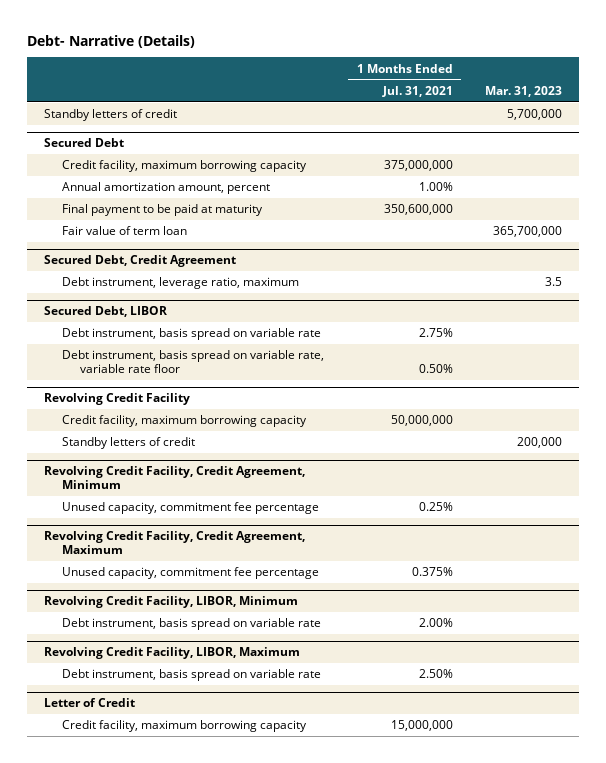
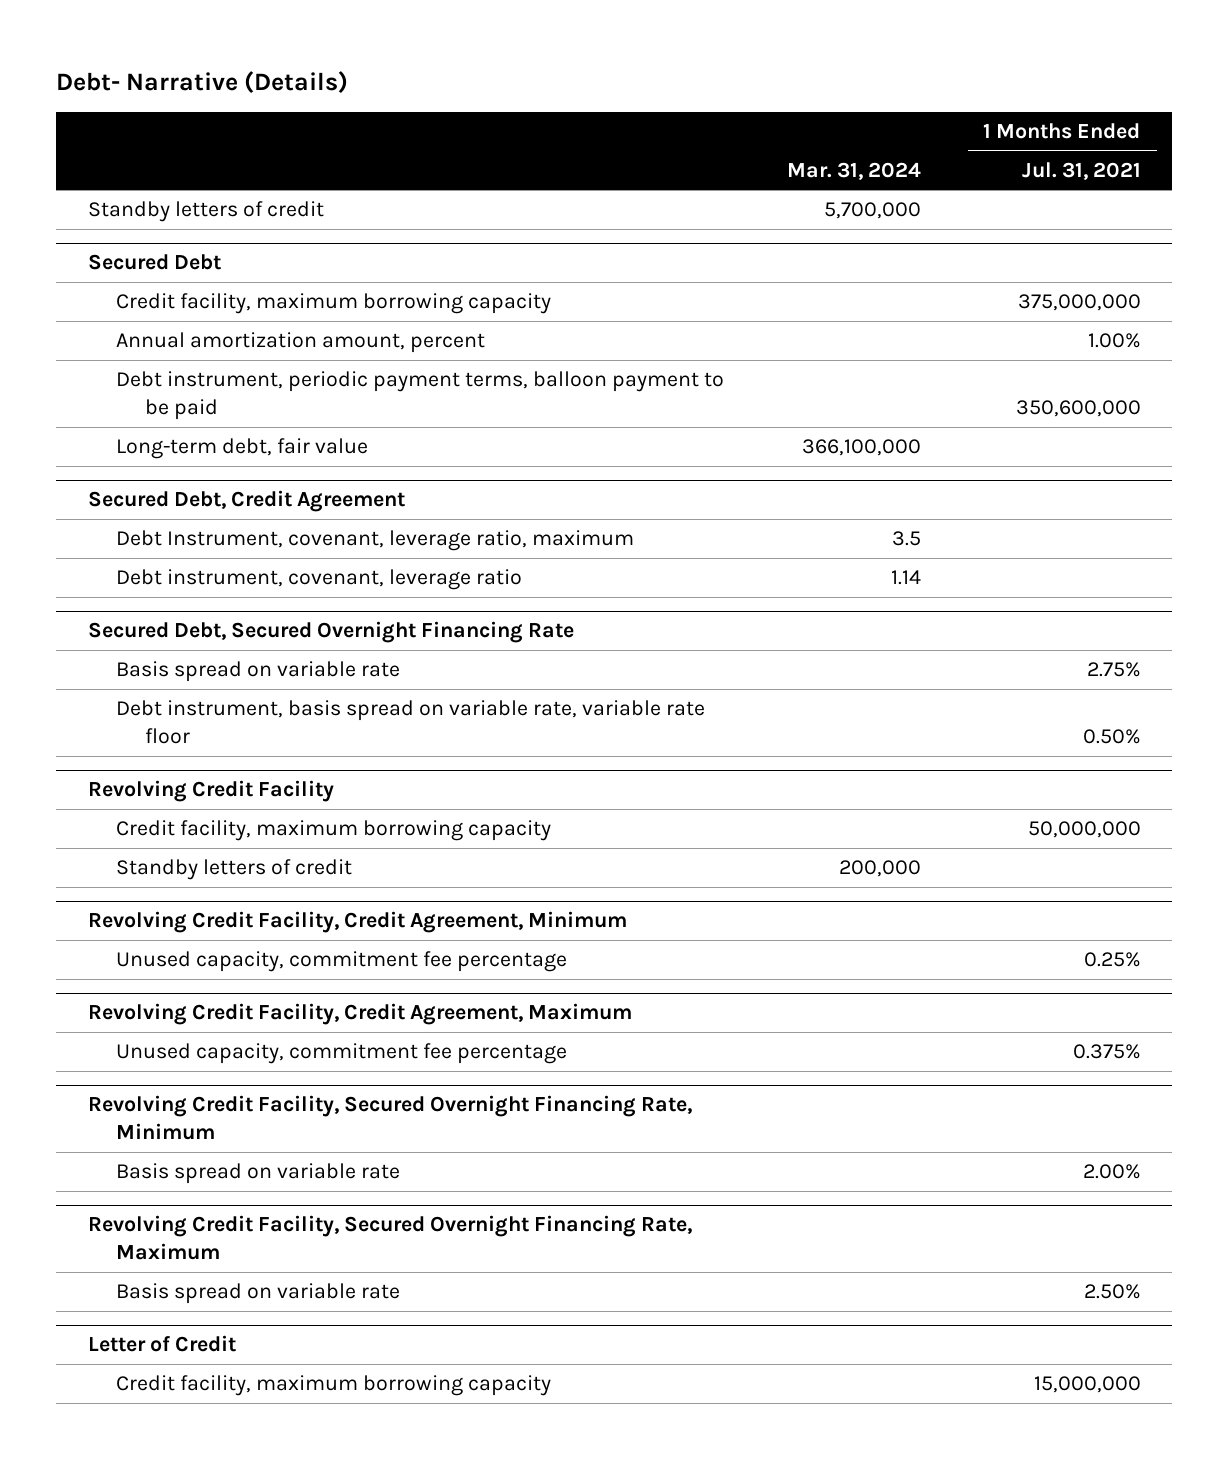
[485,85,563,97] Mar. 31, 2023 -> none
none -> [787,161,922,180] Mar. 31, 2024
[61,204,263,217] Final payment to be paid at maturity -> [116,371,725,421] Debt instrument, periodic payment terms, balloon payment to be paid
[61,226,187,236] Fair value of term loan -> [116,438,369,460] Long-term debt, fair value
[43,306,167,318] Secured Debt, LIBOR -> none
[61,277,299,290] Debt instrument, leverage ratio, maximum -> [116,530,635,552] Debt Instrument, covenant, leverage ratio, maximum
none -> [116,569,523,591] Debt instrument, covenant, leverage ratio
none -> [87,621,574,644] Secured Debt, Secured Overnight Financing Rate
[61,328,321,341] Debt instrument, basis spread on variable rate -> [116,661,401,683] Basis spread on variable rate
[43,596,298,609] Revolving Credit Facility, LIBOR, Minimum -> none
[43,647,300,660] Revolving Credit Facility, LIBOR, Maximum -> none
none -> [87,1095,692,1141] Revolving Credit Facility, Secured Overnight Financing Rate, Minimum
[61,618,321,631] Debt instrument, basis spread on variable rate -> [116,1163,401,1185] Basis spread on variable rate
none -> [87,1215,692,1261] Revolving Credit Facility, Secured Overnight Financing Rate, Maximum
[61,669,321,682] Debt instrument, basis spread on variable rate -> [116,1283,401,1305] Basis spread on variable rate

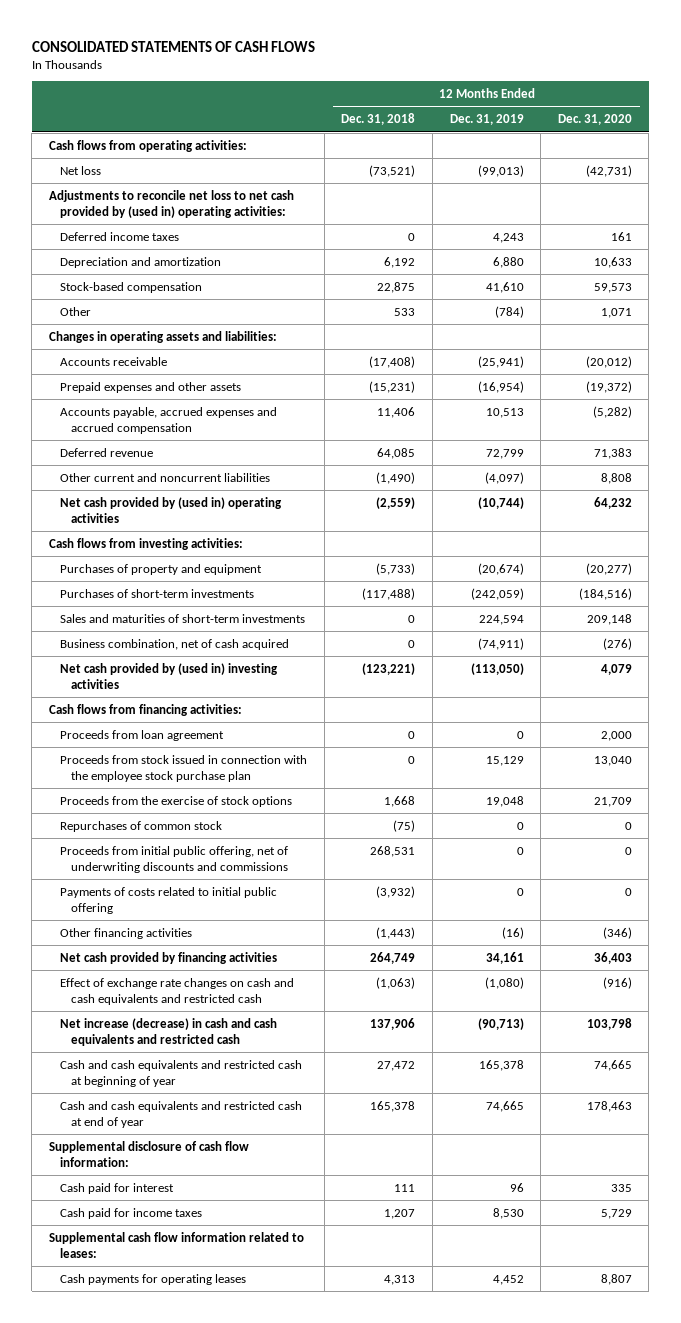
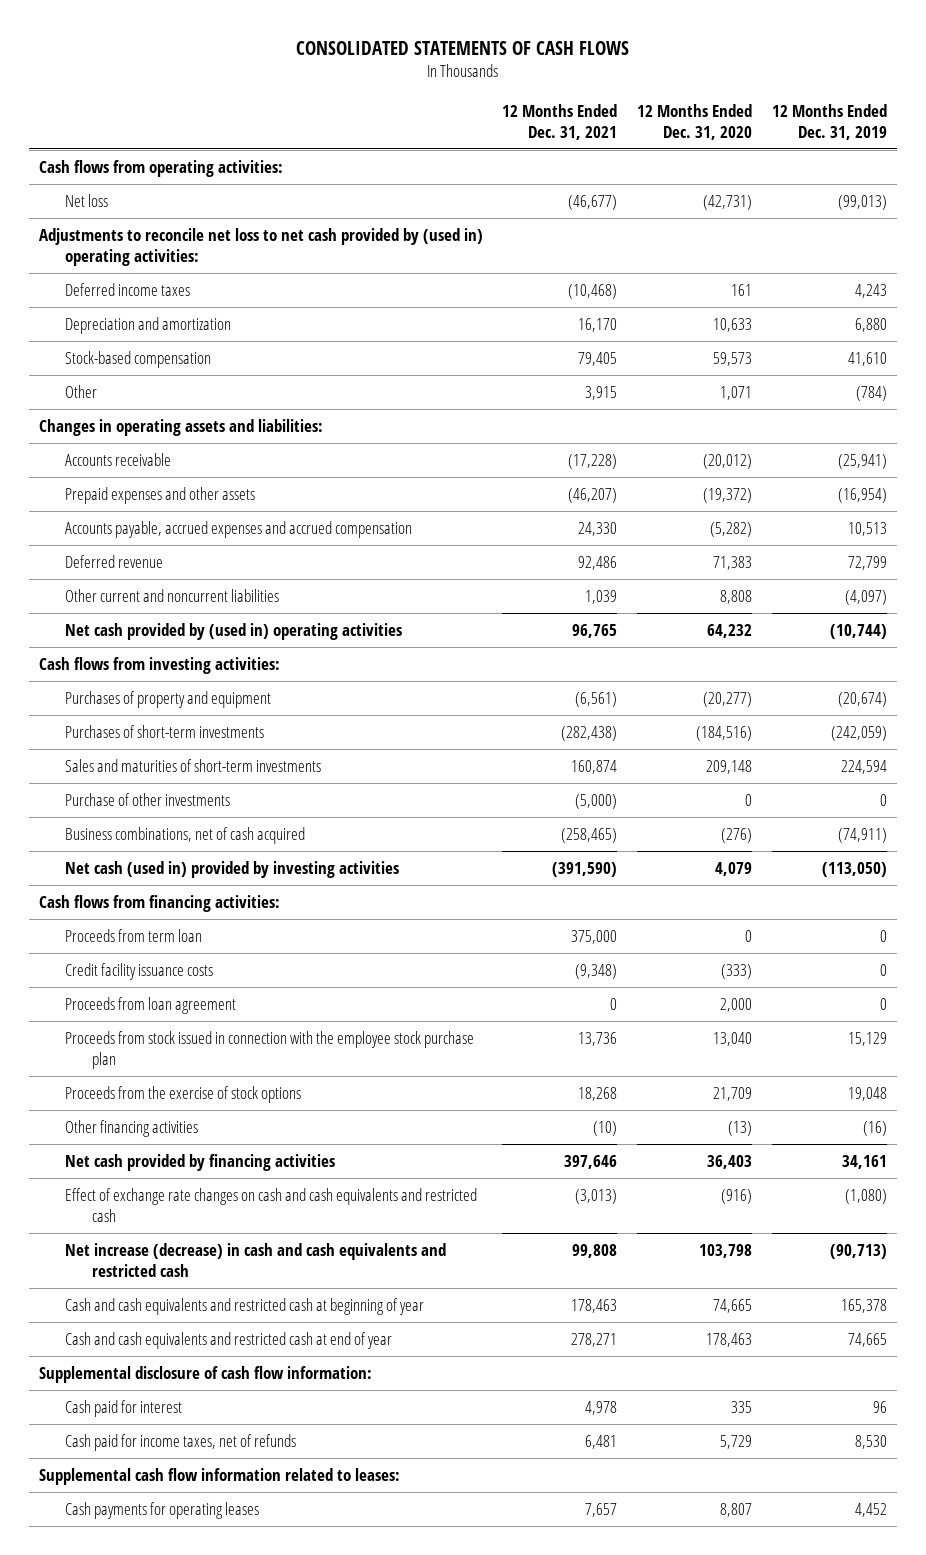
[341,113,416,126] Dec. 31, 2018 -> none
none -> [502,103,618,140] 12 Months Ended Dec. 31, 2021
none -> [65,792,231,806] Purchase of other investments
[60,638,290,650] Business combination, net of cash acquired -> [65,826,306,844] Business combinations, net of cash acquired
[60,662,279,689] Net cash provided by (used in) investing activities -> [65,860,400,878] Net cash (used in) provided by investing activities
none -> [65,928,203,942] Proceeds from term loan
none -> [65,962,214,980] Credit facility issuance costs
[60,820,223,832] Repurchases of common stock -> none
[60,845,289,873] Proceeds from initial public offering, net of underwriting discounts and commissions -> none
[60,886,278,914] Payments of costs related to initial public offering -> none
[602,926,632,939] (346) -> [728,1120,753,1136] (13)
[60,1207,203,1219] Cash paid for income taxes -> [65,1433,297,1451] Cash paid for income taxes, net of refunds

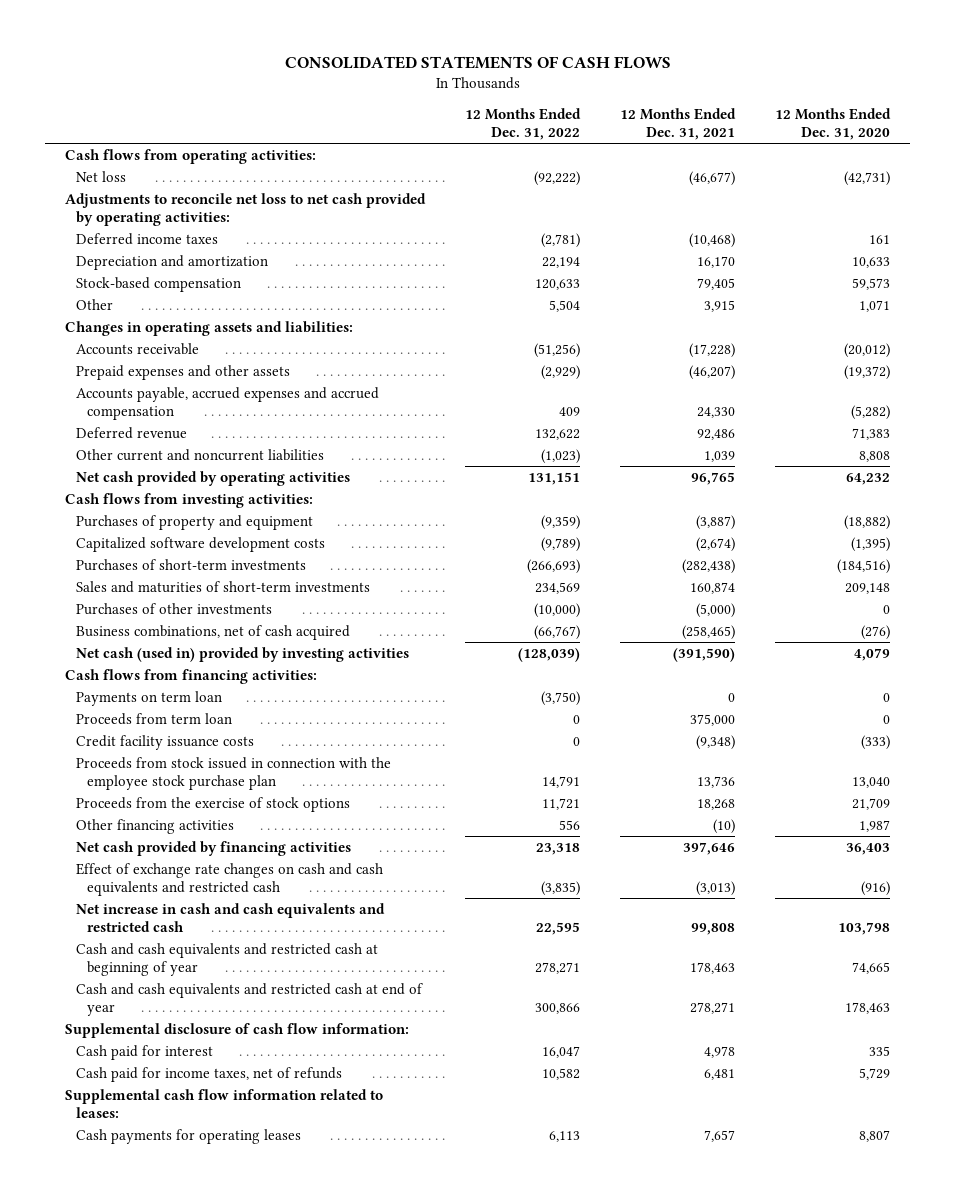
[772,103,888,140] 12 Months Ended Dec. 31, 2019 -> none
none -> [465,108,582,141] 12 Months Ended Dec. 31, 2022
[38,227,483,267] Adjustments to reconcile net loss to net cash provided by (used in) operating activities: -> [65,192,427,226] Adjustments to reconcile net loss to net cash provided by operating activities:
[65,622,403,640] Net cash provided by (used in) operating activities -> [76,470,351,486] Net cash provided by operating activities
[575,691,618,707] (6,561) -> [696,514,736,530] (3,887)
[703,691,753,707] (20,277) -> [844,514,891,530] (18,882)
none -> [76,536,326,552] Capitalized software development costs
[65,792,231,806] Purchase of other investments -> [76,602,273,615] Purchases of other investments
none -> [76,690,223,706] Payments on term loan
[65,996,237,1014] Proceeds from loan agreement -> none
[728,1120,753,1136] (13) -> [859,819,891,832] 1,987
[65,1242,447,1278] Net increase (decrease) in cash and cash equivalents and restricted cash -> [76,902,386,932] Net increase in cash and cash equivalents and restricted cash

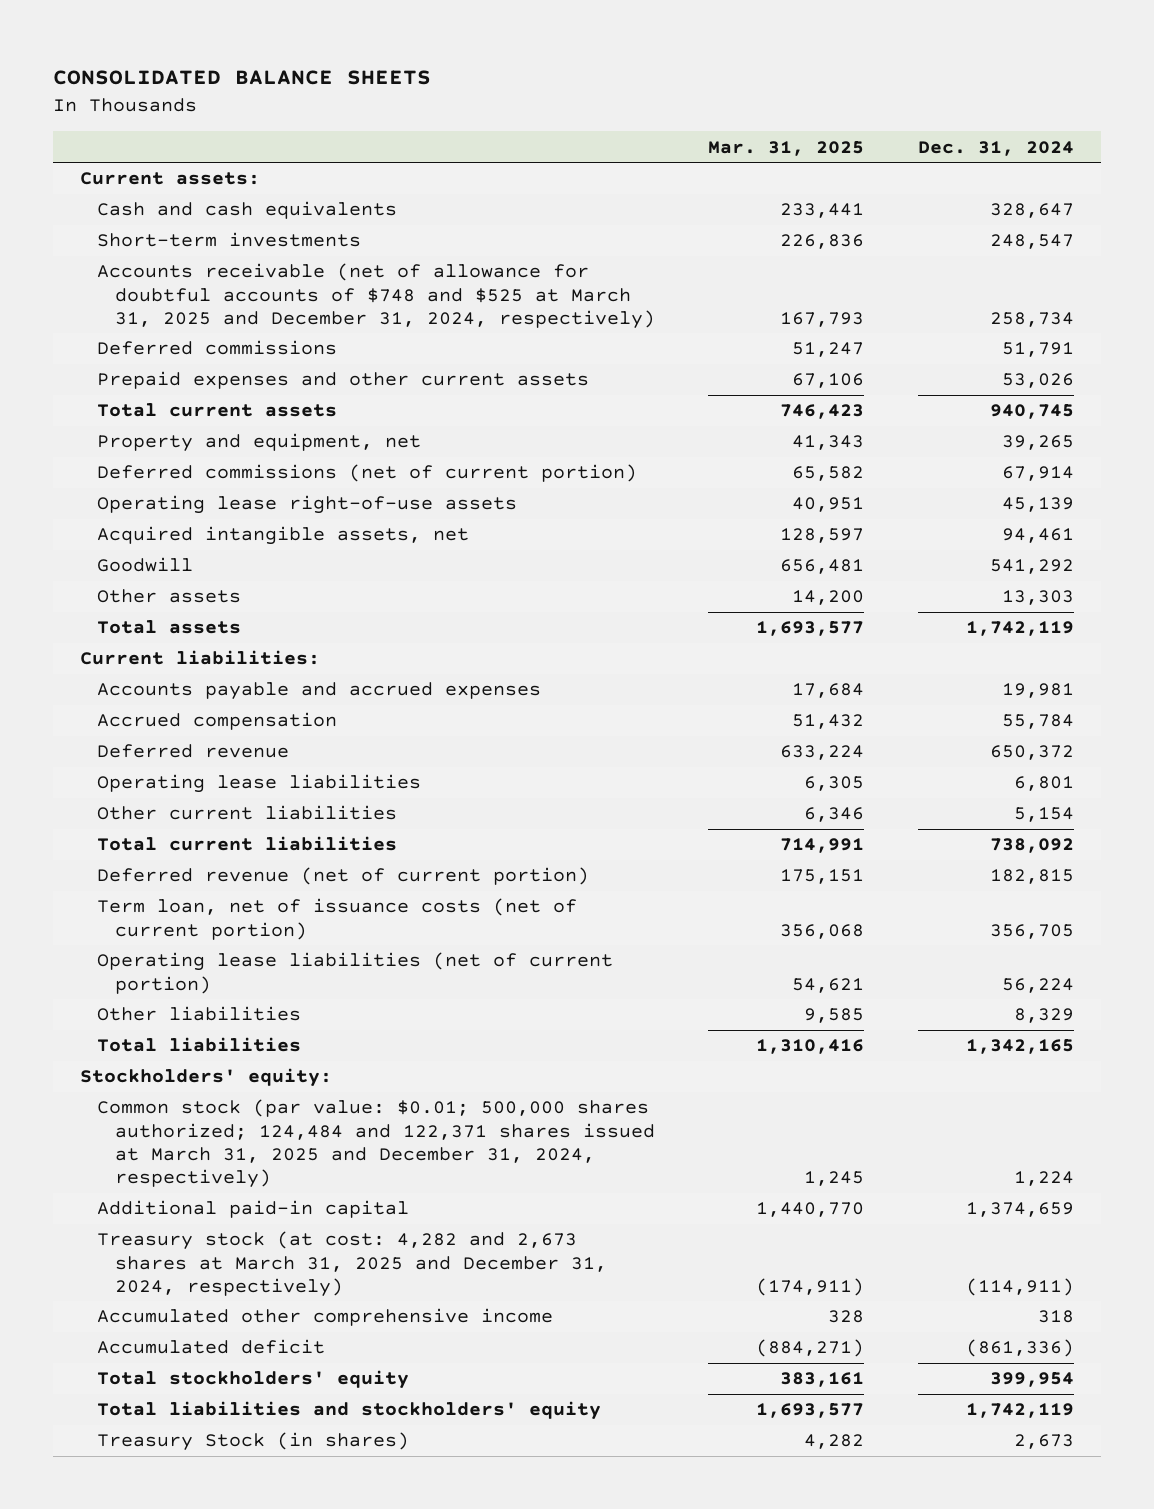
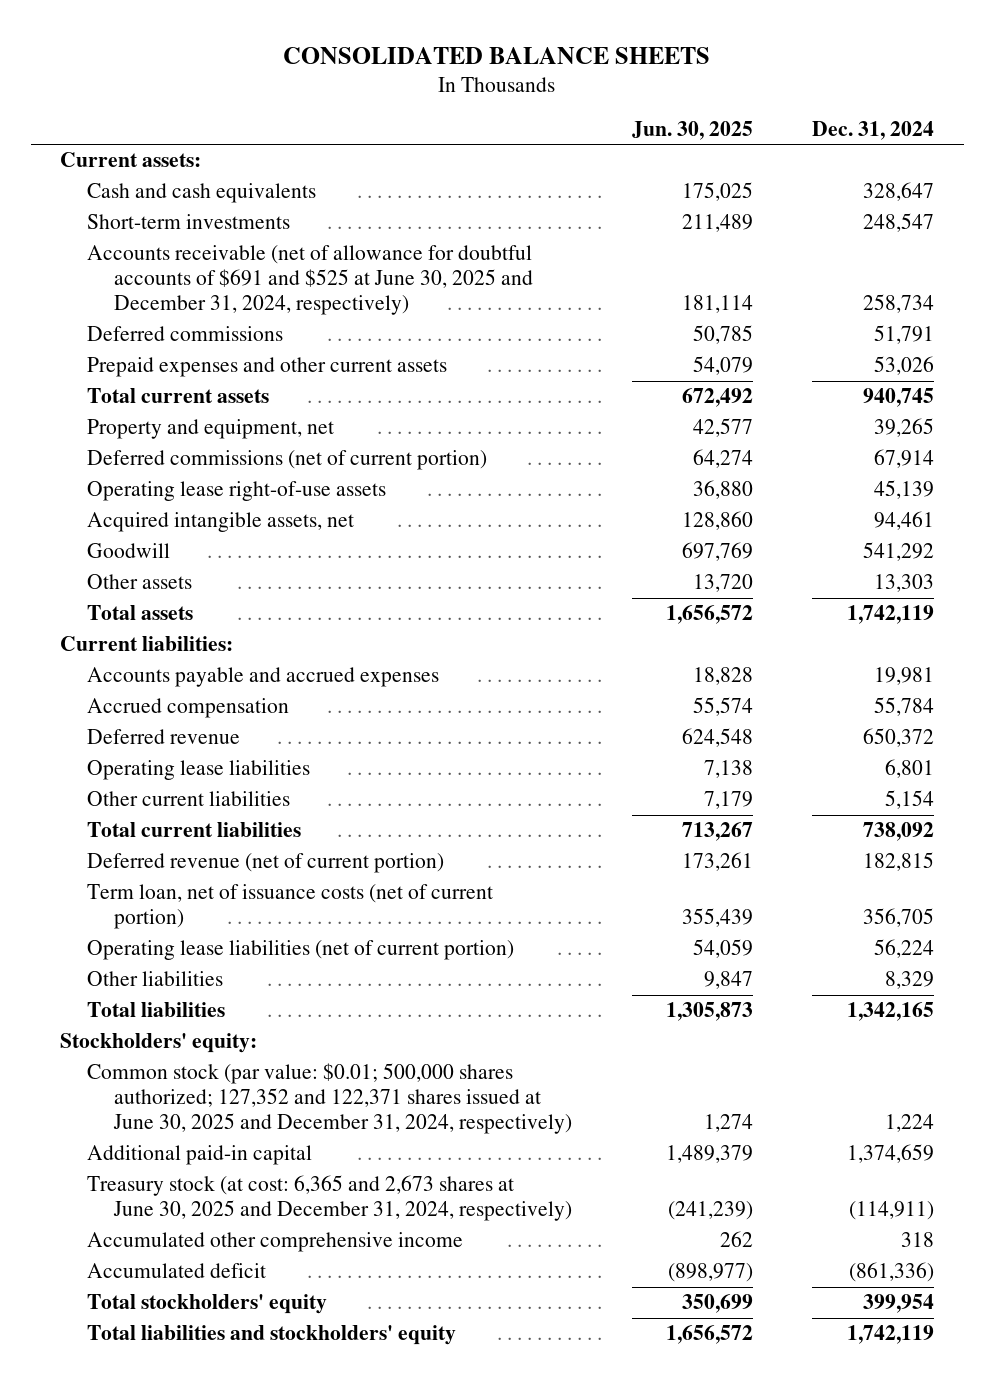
[708,140,865,156] Mar. 31, 2025 -> none
none -> [631,121,753,141] Jun. 30, 2025
[97,263,655,329] Accounts receivable (net of allowance for doubtful accounts of $748 and $525 at March 31, 2025 and December 31, 2024, respectively) -> [87,245,534,316] Accounts receivable (net of allowance for doubtful accounts of $691 and $525 at June 30, 2025 and December 31, 2024, respectively)
[97,1099,655,1189] Common stock (par value: $0.01; 500,000 shares authorized; 124,484 and 122,371 shares issued at March 31, 2025 and December 31, 2024, respectively) -> [87,1063,573,1135] Common stock (par value: $0.01; 500,000 shares authorized; 127,352 and 122,371 shares issued at June 30, 2025 and December 31, 2024, respectively)
[97,1231,607,1297] Treasury stock (at cost: 4,282 and 2,673 shares at March 31, 2025 and December 31, 2024, respectively) -> [87,1175,573,1222] Treasury stock (at cost: 6,365 and 2,673 shares at June 30, 2025 and December 31, 2024, respectively)
[97,1432,410,1452] Treasury Stock (in shares) -> none

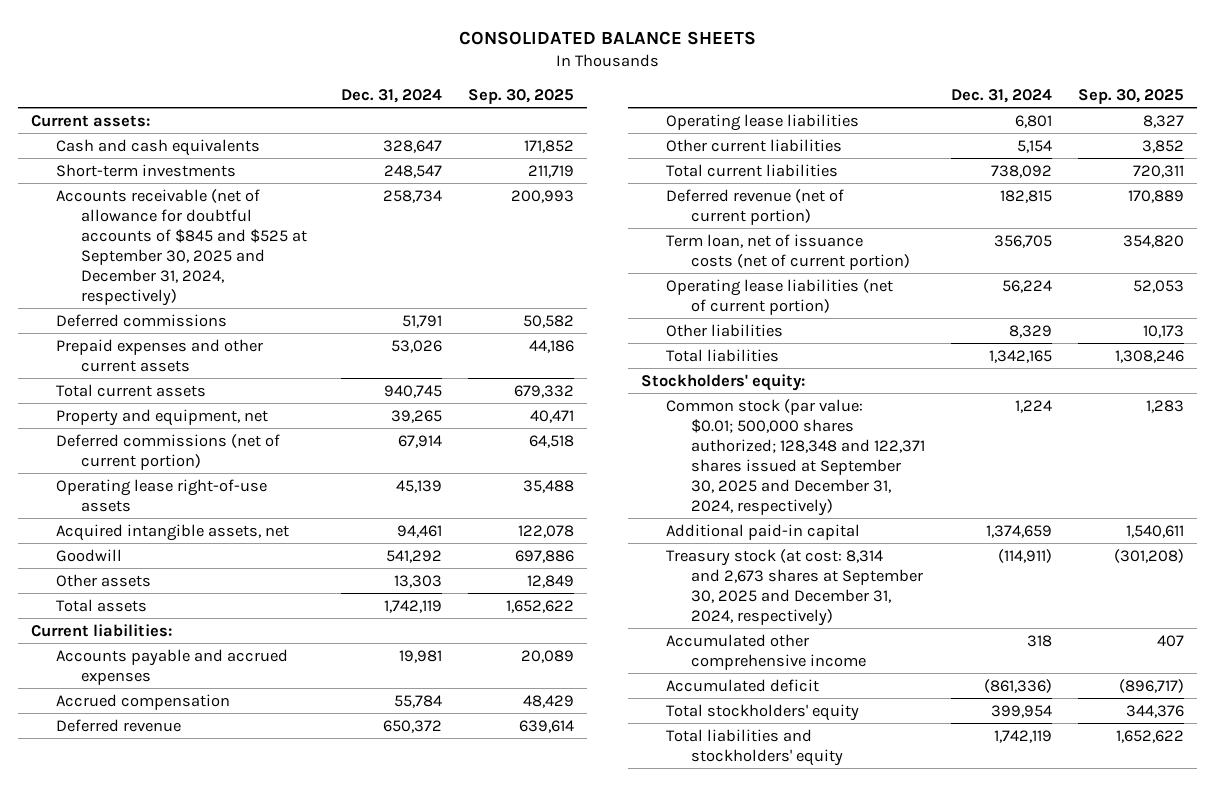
[631,121,753,141] Jun. 30, 2025 -> none
none -> [468,88,575,104] Sep. 30, 2025
[87,245,534,316] Accounts receivable (net of allowance for doubtful accounts of $691 and $525 at June 30, 2025 and December 31, 2024, respectively) -> [56,188,308,306] Accounts receivable (net of allowance for doubtful accounts of $845 and $525 at September 30, 2025 and December 31, 2024, respectively)
[87,1063,573,1135] Common stock (par value: $0.01; 500,000 shares authorized; 127,352 and 122,371 shares issued at June 30, 2025 and December 31, 2024, respectively) -> [666,398,926,516] Common stock (par value: $0.01; 500,000 shares authorized; 128,348 and 122,371 shares issued at September 30, 2025 and December 31, 2024, respectively)
[87,1175,573,1222] Treasury stock (at cost: 6,365 and 2,673 shares at June 30, 2025 and December 31, 2024, respectively) -> [666,548,924,626] Treasury stock (at cost: 8,314 and 2,673 shares at September 30, 2025 and December 31, 2024, respectively)

